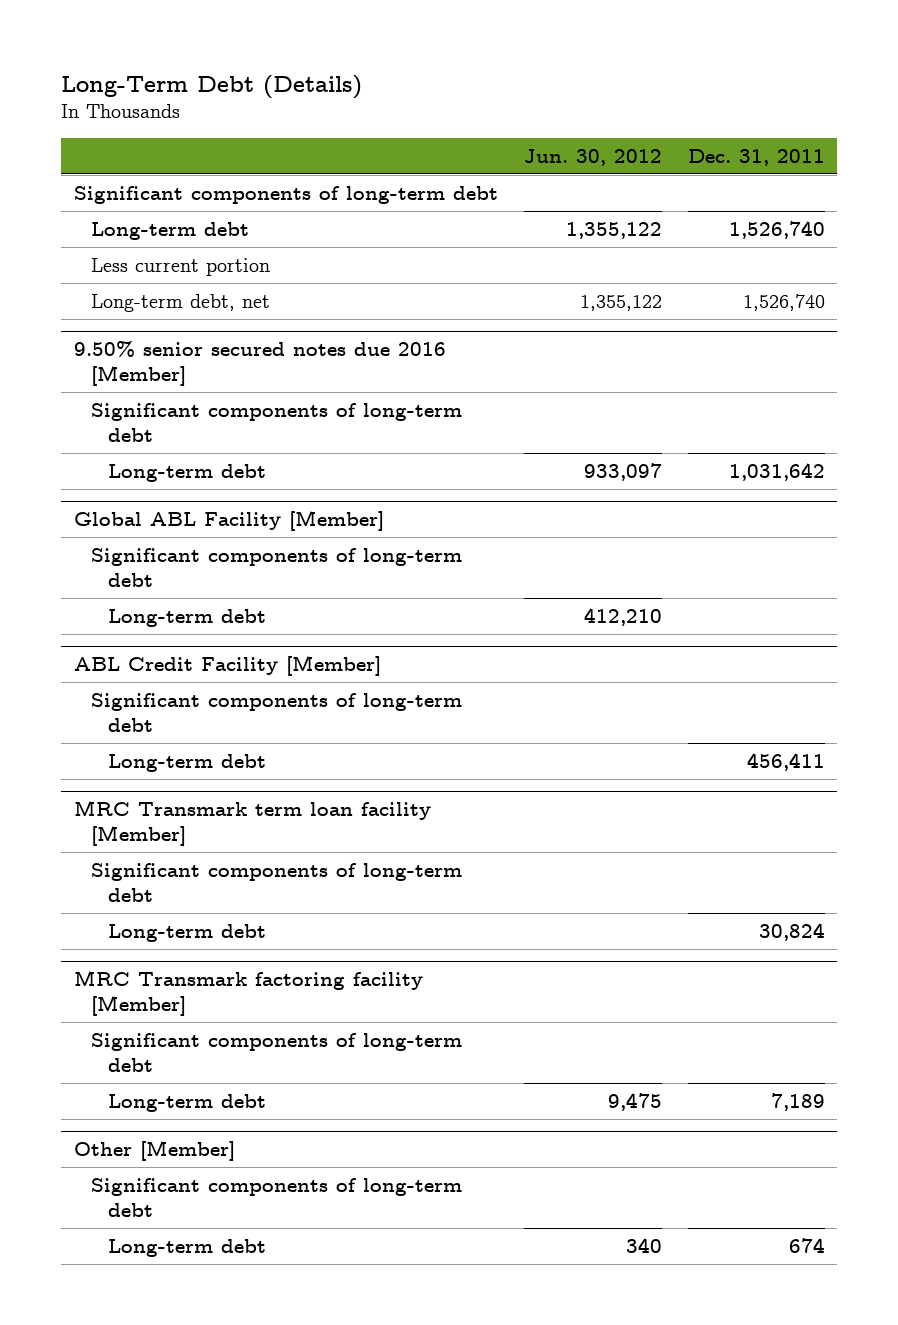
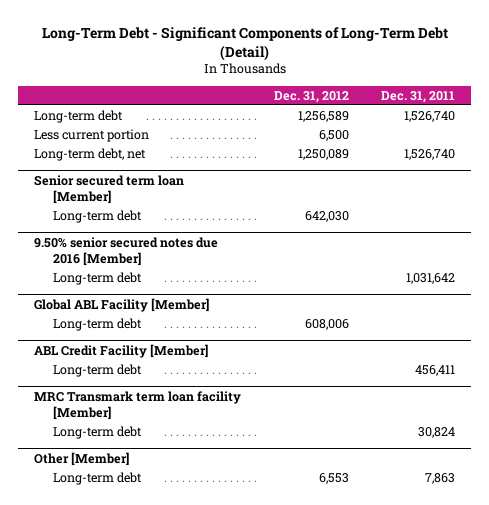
[60,74,362,99] Long-Term Debt (Details) -> [41,26,448,61] Long-Term Debt - Significant Components of Long-Term Debt (Detail)
[523,148,662,166] Jun. 30, 2012 -> none
none -> [273,90,349,103] Dec. 31, 2012
[73,185,498,204] Significant components of long-term debt -> none
none -> [34,174,185,204] Senior secured term loan [Member]
none -> [52,209,142,223] Long-term debt
[91,402,463,442] Significant components of long-term debt -> none
[91,547,463,587] Significant components of long-term debt -> none
[91,692,463,732] Significant components of long-term debt -> none
[91,862,463,902] Significant components of long-term debt -> none
[73,970,423,1017] MRC Transmark factoring facility [Member] -> none
[91,1032,463,1072] Significant components of long-term debt -> none
[108,1093,267,1112] Long-term debt -> none
[91,1177,463,1217] Significant components of long-term debt -> none
[788,1237,825,1253] 674 -> [424,472,455,484] 7,863

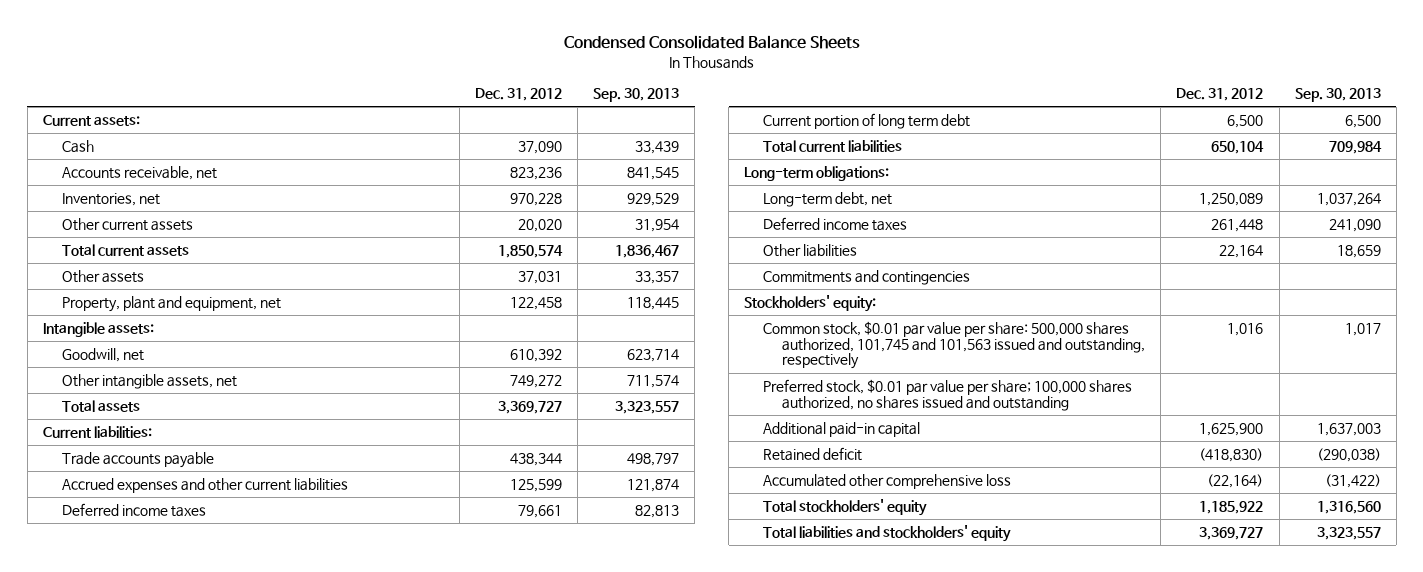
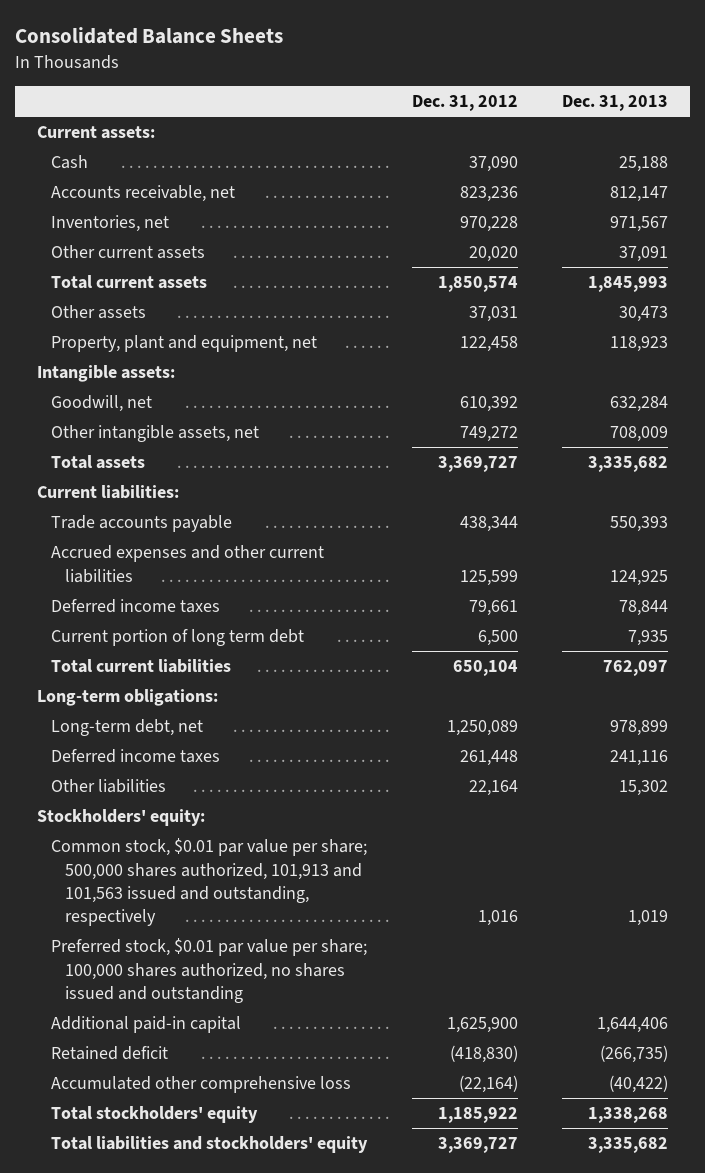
[563,35,860,50] Condensed Consolidated Balance Sheets -> [15,27,284,45] Consolidated Balance Sheets
[593,88,680,103] Sep. 30, 2013 -> none
none -> [561,95,668,112] Dec. 31, 2013
[763,269,971,285] Commitments and contingencies -> none
[763,320,1146,370] Common stock, $0.01 par value per share: 500,000 shares authorized, 101,745 and 101,563 issued and outstanding, respectively -> [51,838,368,927] Common stock, $0.01 par value per share; 500,000 shares authorized, 101,913 and 101,563 issued and outstanding, respectively

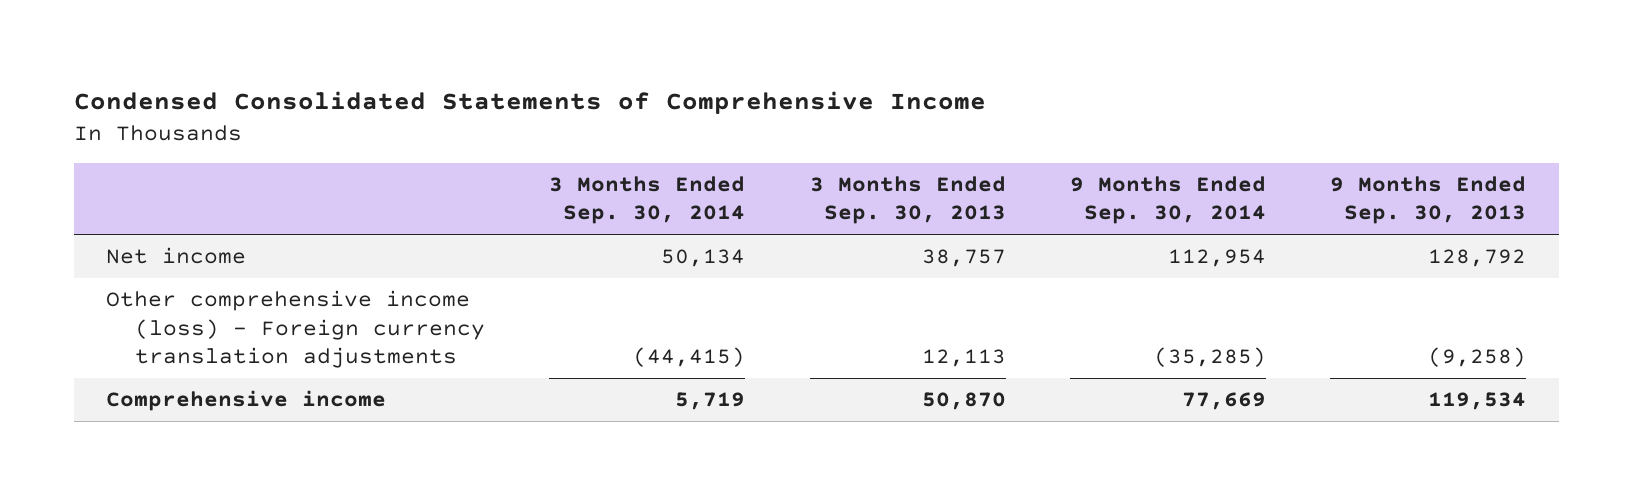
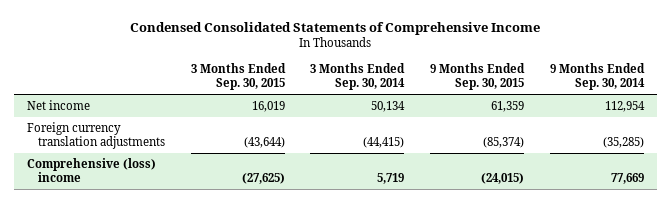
[809,175,1006,225] 3 Months Ended Sep. 30, 2013 -> none
[1330,175,1527,225] 9 Months Ended Sep. 30, 2013 -> none
none -> [190,63,286,91] 3 Months Ended Sep. 30, 2015
none -> [430,63,526,91] 9 Months Ended Sep. 30, 2015
[105,290,486,369] Other comprehensive income (loss) - Foreign currency translation adjustments -> [26,121,165,150] Foreign currency translation adjustments
[105,390,386,412] Comprehensive income -> [26,157,156,183] Comprehensive (loss) income

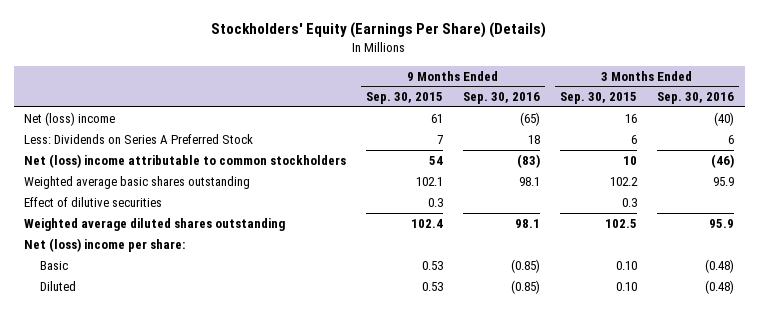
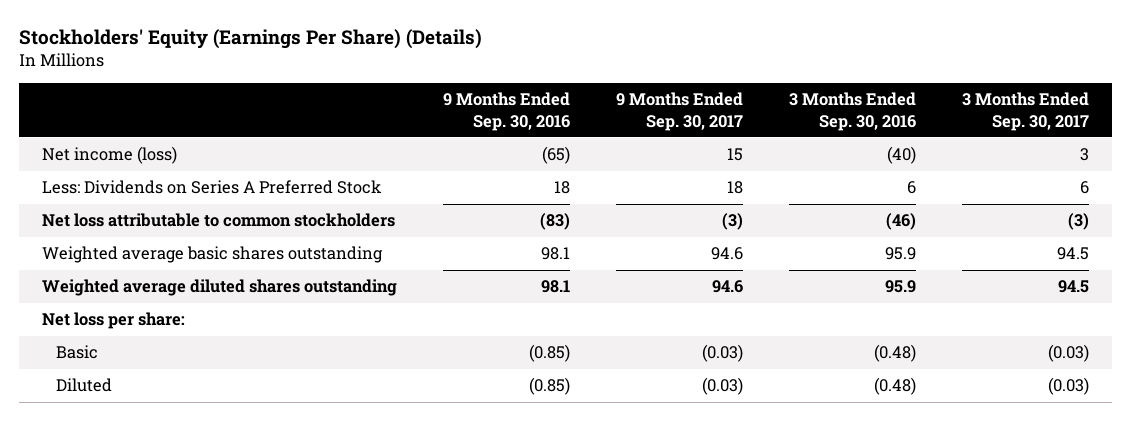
[366,92,444,105] Sep. 30, 2015 -> none
[560,92,638,105] Sep. 30, 2015 -> none
none -> [615,92,743,131] 9 Months Ended Sep. 30, 2017
none -> [962,92,1090,131] 3 Months Ended Sep. 30, 2017
[23,112,115,127] Net (loss) income -> [41,146,177,165] Net income (loss)
[23,154,346,169] Net (loss) income attributable to common stockholders -> [41,213,395,228] Net loss attributable to common stockholders
[23,197,162,208] Effect of dilutive securities -> none
[23,238,185,253] Net (loss) income per share: -> [41,312,185,330] Net loss per share:

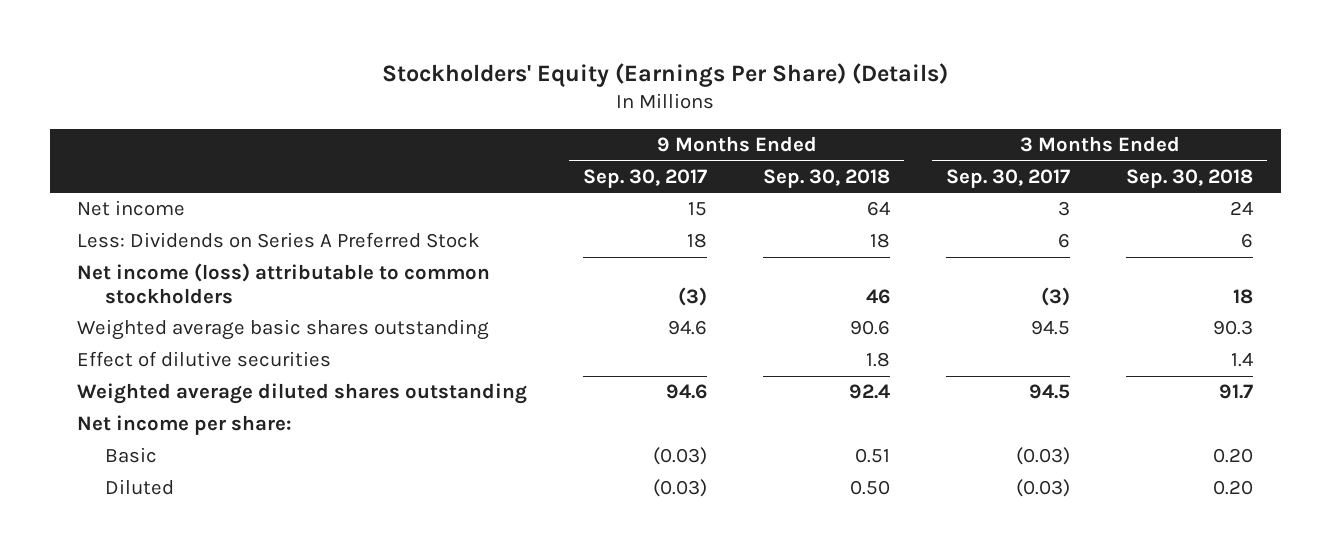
[442,92,570,131] 9 Months Ended Sep. 30, 2016 -> none
[788,92,916,131] 3 Months Ended Sep. 30, 2016 -> none
none -> [763,168,891,188] Sep. 30, 2018
none -> [1126,168,1254,188] Sep. 30, 2018
[41,146,177,165] Net income (loss) -> [77,200,186,217] Net income
[41,213,395,228] Net loss attributable to common stockholders -> [77,263,491,304] Net income (loss) attributable to common stockholders
none -> [77,351,332,368] Effect of dilutive securities
[41,312,185,330] Net loss per share: -> [77,415,293,436] Net income per share:

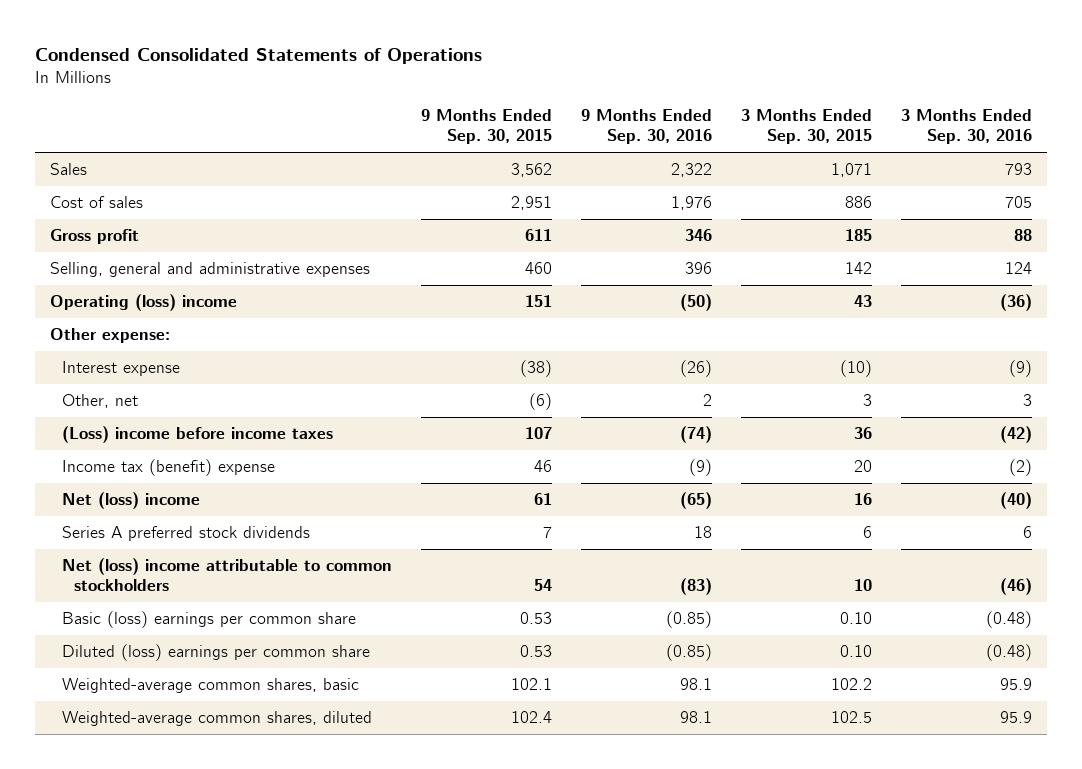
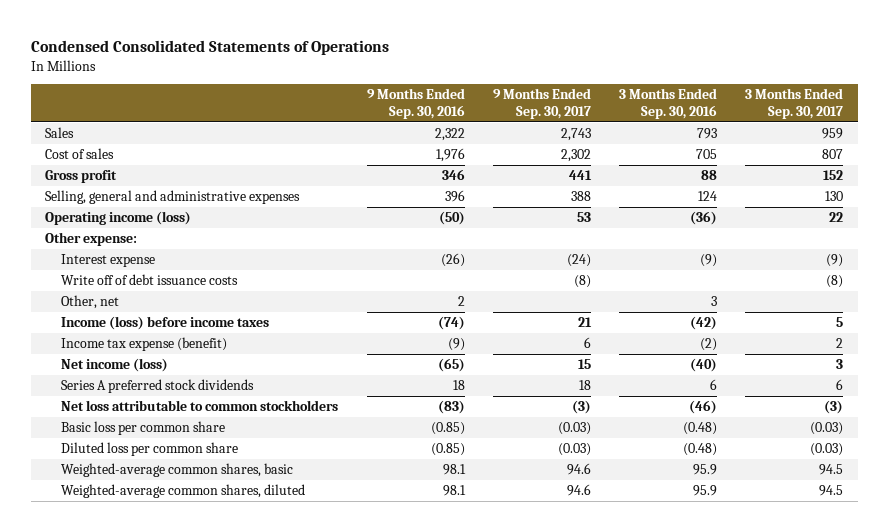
[420,109,552,145] 9 Months Ended Sep. 30, 2015 -> none
[741,109,873,145] 3 Months Ended Sep. 30, 2015 -> none
none -> [492,88,591,119] 9 Months Ended Sep. 30, 2017
none -> [745,88,844,119] 3 Months Ended Sep. 30, 2017
[49,294,237,312] Operating (loss) income -> [44,210,191,225] Operating income (loss)
none -> [61,273,239,285] Write off of debt issuance costs
[61,426,333,444] (Loss) income before income taxes -> [61,315,270,330] Income (loss) before income taxes
[61,459,275,477] Income tax (benefit) expense -> [61,336,228,351] Income tax expense (benefit)
[61,492,200,510] Net (loss) income -> [61,357,169,372] Net income (loss)
[61,558,392,592] Net (loss) income attributable to common stockholders -> [61,399,339,411] Net loss attributable to common stockholders
[61,611,356,629] Basic (loss) earnings per common share -> [61,420,226,435] Basic loss per common share
[61,644,370,662] Diluted (loss) earnings per common share -> [61,441,239,456] Diluted loss per common share

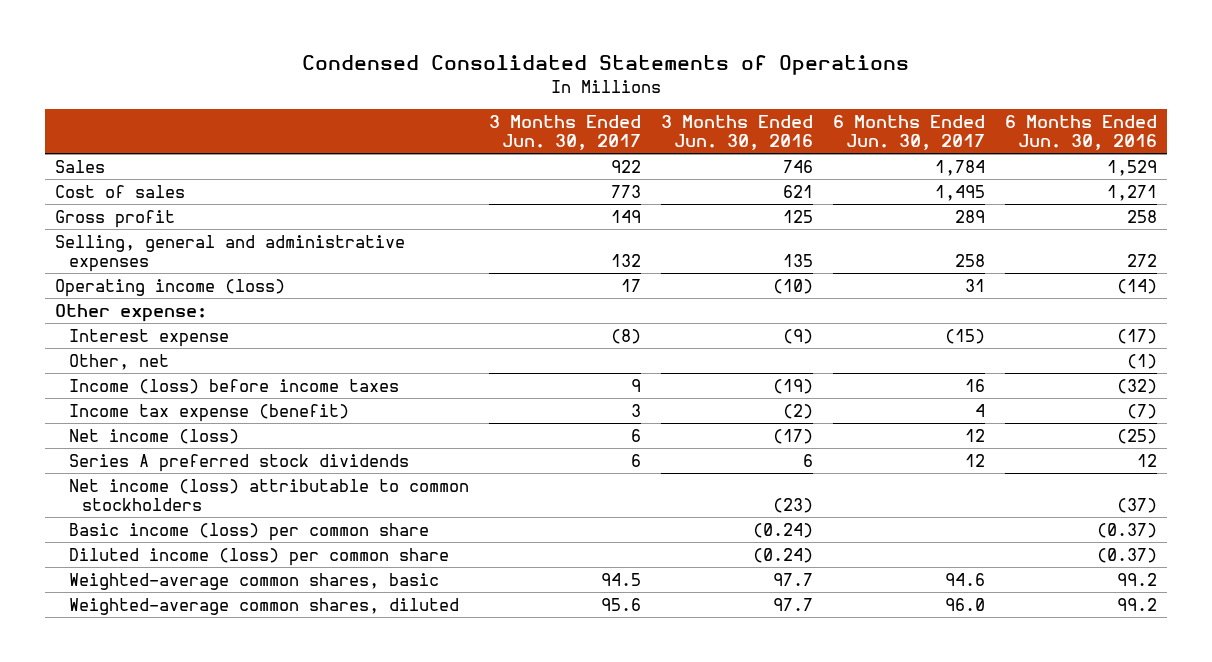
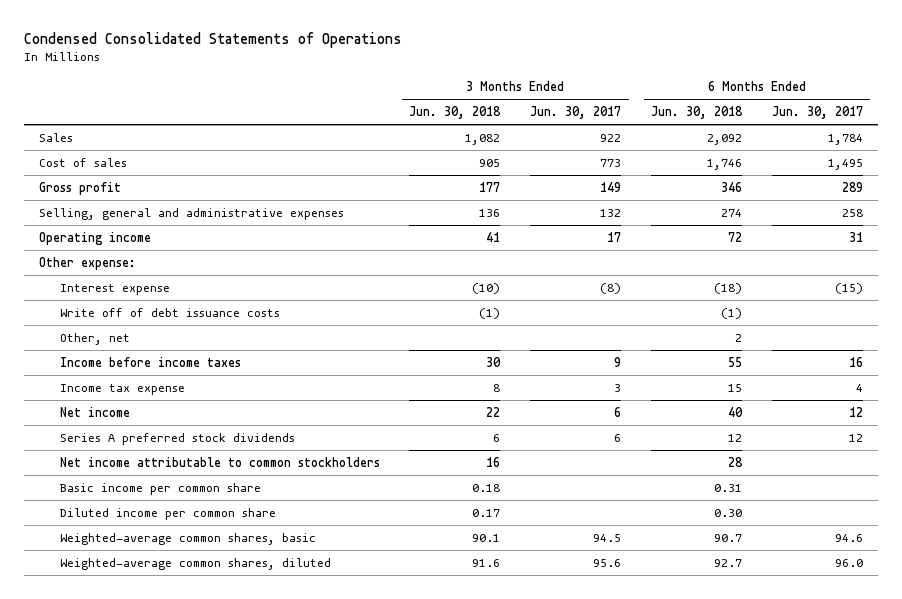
[660,114,813,151] 3 Months Ended Jun. 30, 2016 -> none
[1005,114,1158,151] 6 Months Ended Jun. 30, 2016 -> none
none -> [409,106,502,120] Jun. 30, 2018
none -> [651,106,744,120] Jun. 30, 2018
[54,278,285,297] Operating income (loss) -> [39,231,152,245] Operating income
none -> [59,307,280,317] Write off of debt issuance costs
[68,378,399,394] Income (loss) before income taxes -> [59,356,241,367] Income before income taxes
[68,403,349,422] Income tax expense (benefit) -> [59,383,185,395] Income tax expense
[68,428,239,444] Net income (loss) -> [59,406,130,417] Net income
[68,478,469,512] Net income (loss) attributable to common stockholders -> [59,456,380,467] Net income attributable to common stockholders
[68,522,429,541] Basic income (loss) per common share -> [59,482,261,495] Basic income per common share
[68,547,449,566] Diluted income (loss) per common share -> [59,507,276,520] Diluted income per common share

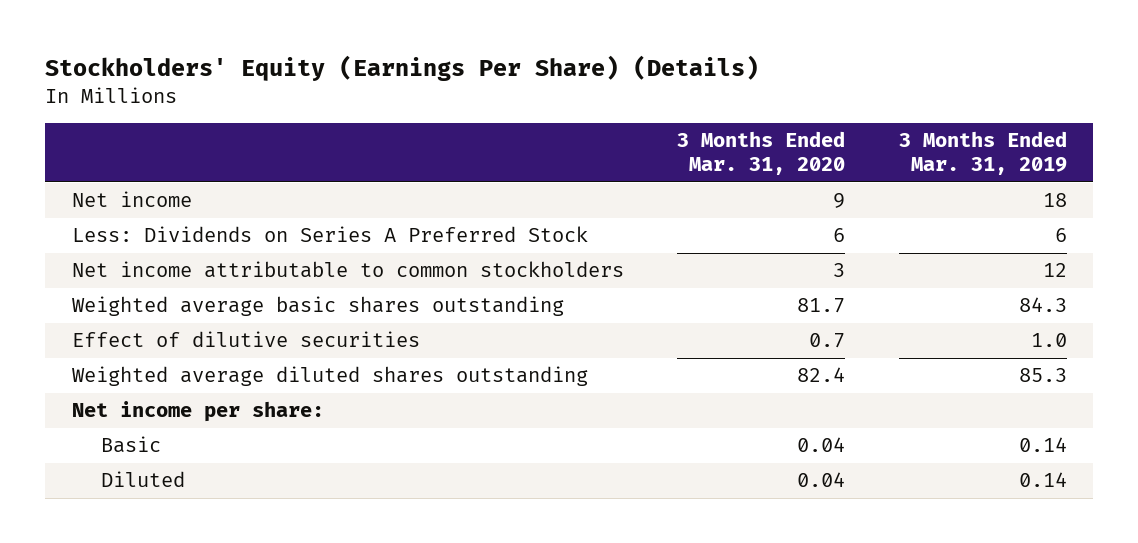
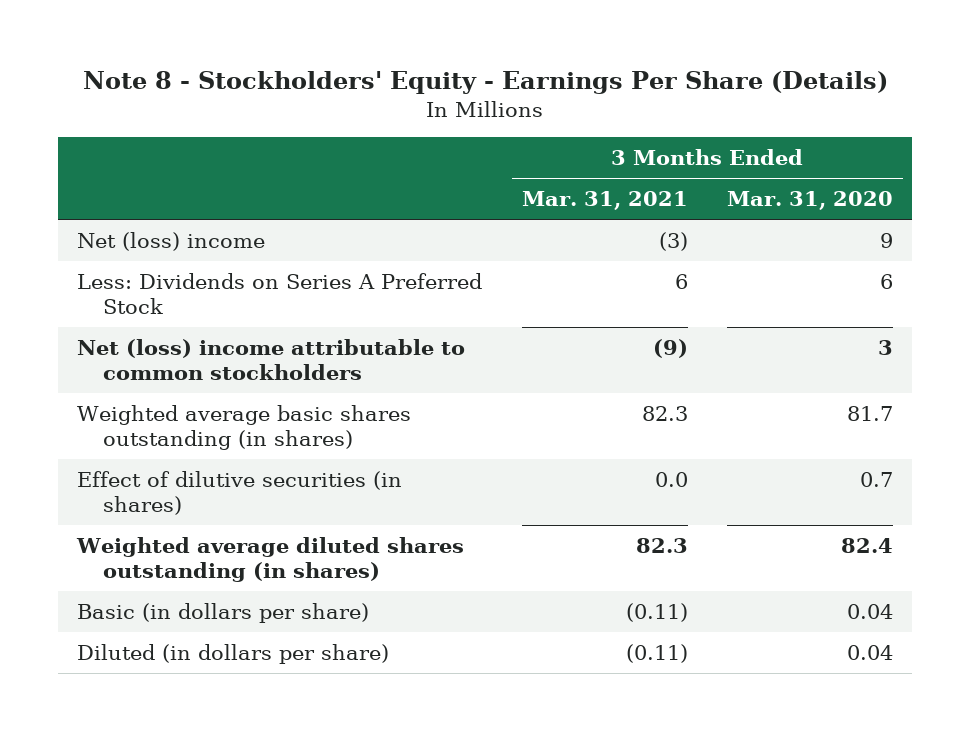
[44,54,759,81] Stockholders' Equity (Earnings Per Share) (Details) -> [83,71,889,95] Note 8 - Stockholders' Equity - Earnings Per Share (Details)
[898,131,1067,176] 3 Months Ended Mar. 31, 2019 -> none
none -> [521,190,688,210] Mar. 31, 2021
[71,191,192,208] Net income -> [77,231,266,251] Net (loss) income
[71,401,324,423] Net income per share: -> none
[71,261,624,279] Net income attributable to common stockholders -> [77,338,466,381] Net (loss) income attributable to common stockholders
[71,296,564,317] Weighted average basic shares outstanding -> [77,404,412,451] Weighted average basic shares outstanding (in shares)
[71,331,420,348] Effect of dilutive securities -> [77,470,403,516] Effect of dilutive securities (in shares)
[71,366,588,387] Weighted average diluted shares outstanding -> [76,536,465,583] Weighted average diluted shares outstanding (in shares)
[101,436,162,454] Basic -> [77,602,370,623] Basic (in dollars per share)
[101,471,186,488] Diluted -> [77,643,390,664] Diluted (in dollars per share)

